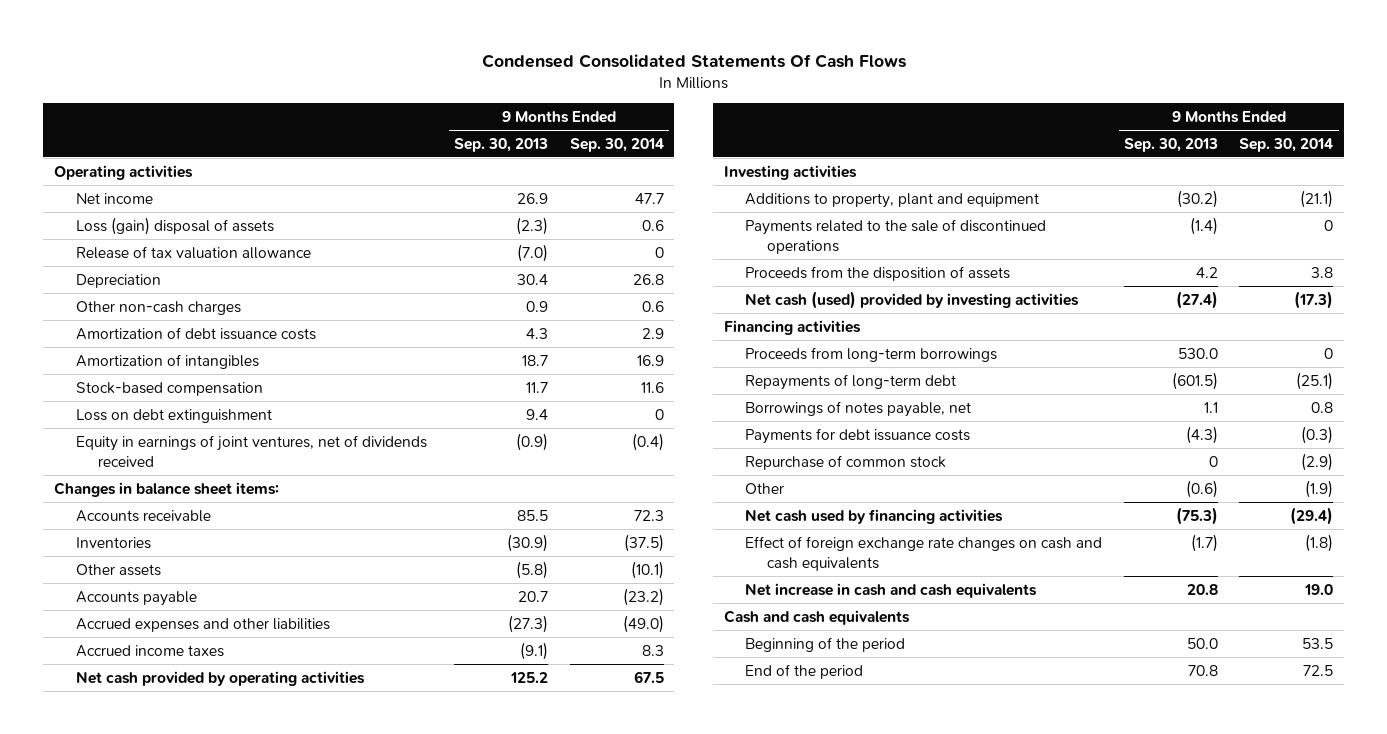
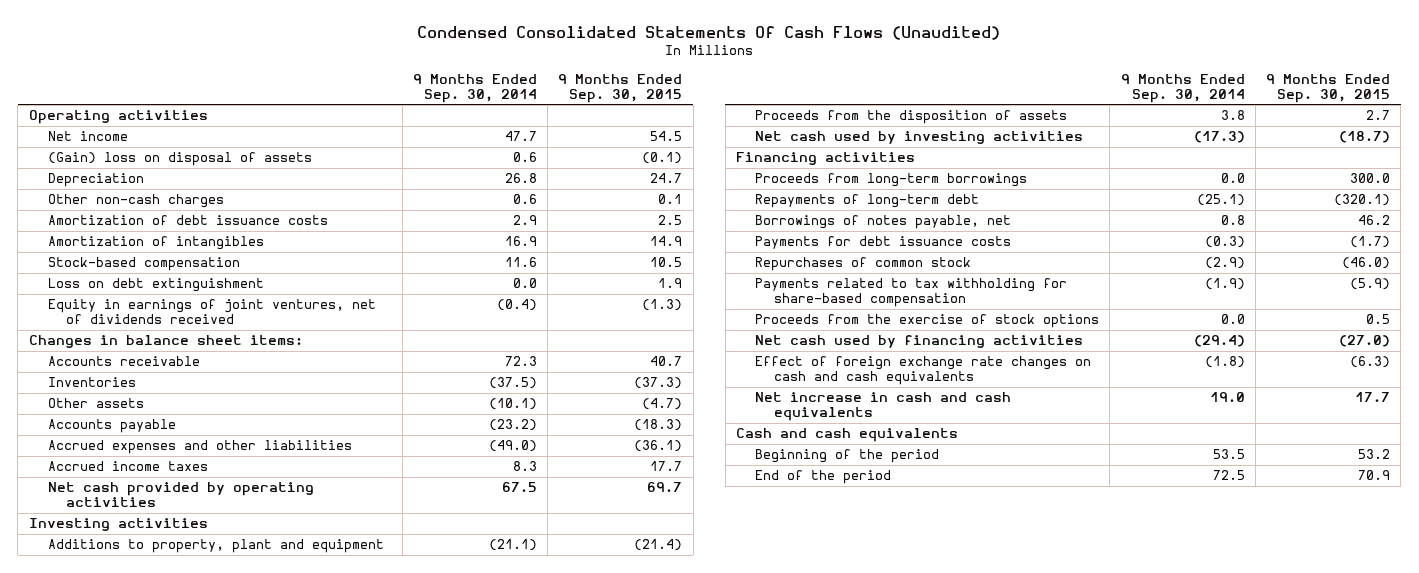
[481,54,906,69] Condensed Consolidated Statements Of Cash Flows -> [417,25,1001,40] Condensed Consolidated Statements Of Cash Flows (Unaudited)
[454,137,549,152] Sep. 30, 2013 -> none
none -> [558,73,683,103] 9 Months Ended Sep. 30, 2015
[75,245,311,259] Release of tax valuation allowance -> none
[75,216,274,235] Loss (gain) disposal of assets -> [47,152,312,167] (Gain) loss on disposal of assets
[654,408,664,420] 0 -> [512,278,537,289] 0.0
[745,218,1047,254] Payments related to the sale of discontinued operations -> none
[745,290,1080,309] Net cash (used) provided by investing activities -> [755,131,1084,145] Net cash used by investing activities
[1324,347,1334,359] 0 -> [1220,173,1245,184] 0.0
[745,482,785,494] Other -> none
[745,454,947,470] Repurchase of common stock -> [755,257,972,272] Repurchases of common stock
none -> [755,278,1068,308] Payments related to tax withholding for share-based compensation
none -> [755,314,1100,329] Proceeds from the exercise of stock options

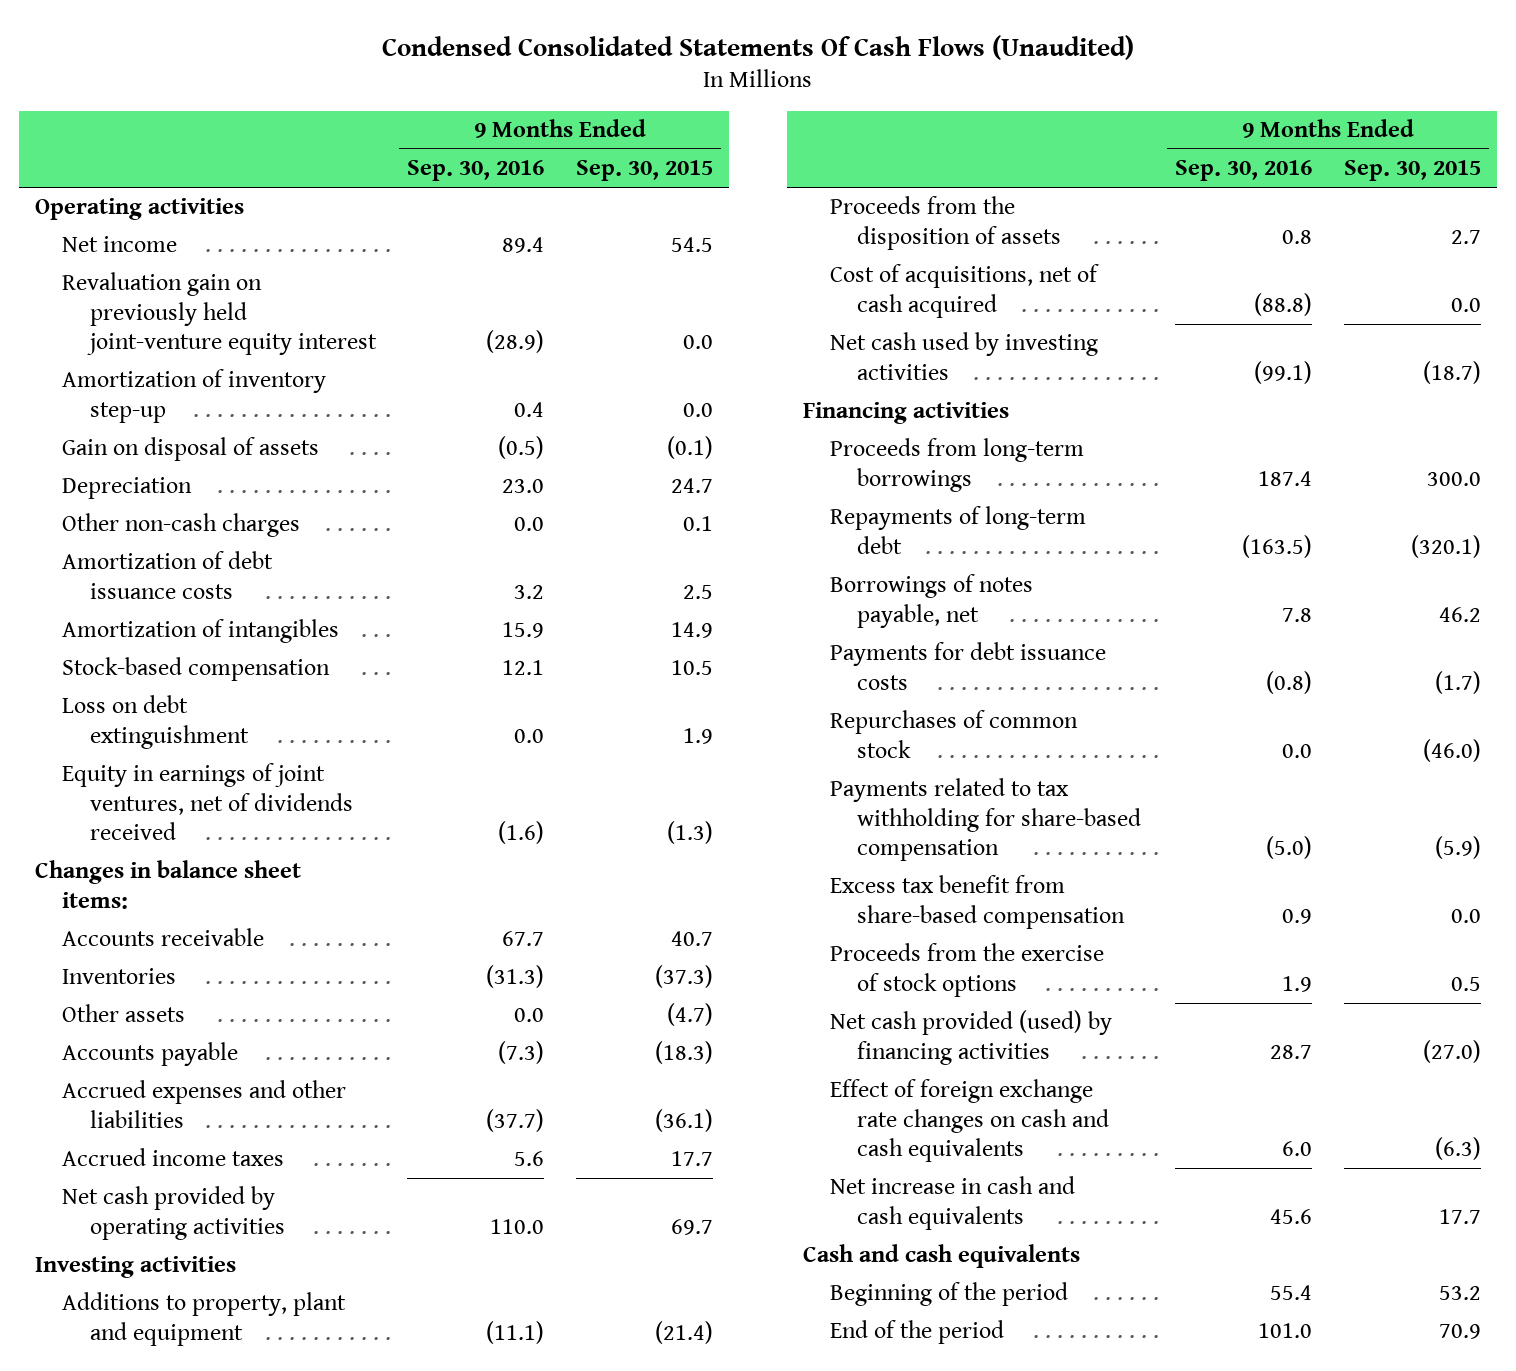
[412,73,537,103] 9 Months Ended Sep. 30, 2014 -> none
none -> [407,160,545,182] Sep. 30, 2016
none -> [62,272,377,355] Revaluation gain on previously held joint-venture equity interest
none -> [62,369,327,423] Amortization of inventory step-up
[47,152,312,167] (Gain) loss on disposal of assets -> [62,437,320,462] Gain on disposal of assets
none -> [830,264,1100,318] Cost of acquisitions, net of cash acquired
none -> [830,875,1126,929] Excess tax benefit from share-based compensation
[755,335,1084,349] Net cash used by financing activities -> [830,1010,1113,1065] Net cash provided (used) by financing activities

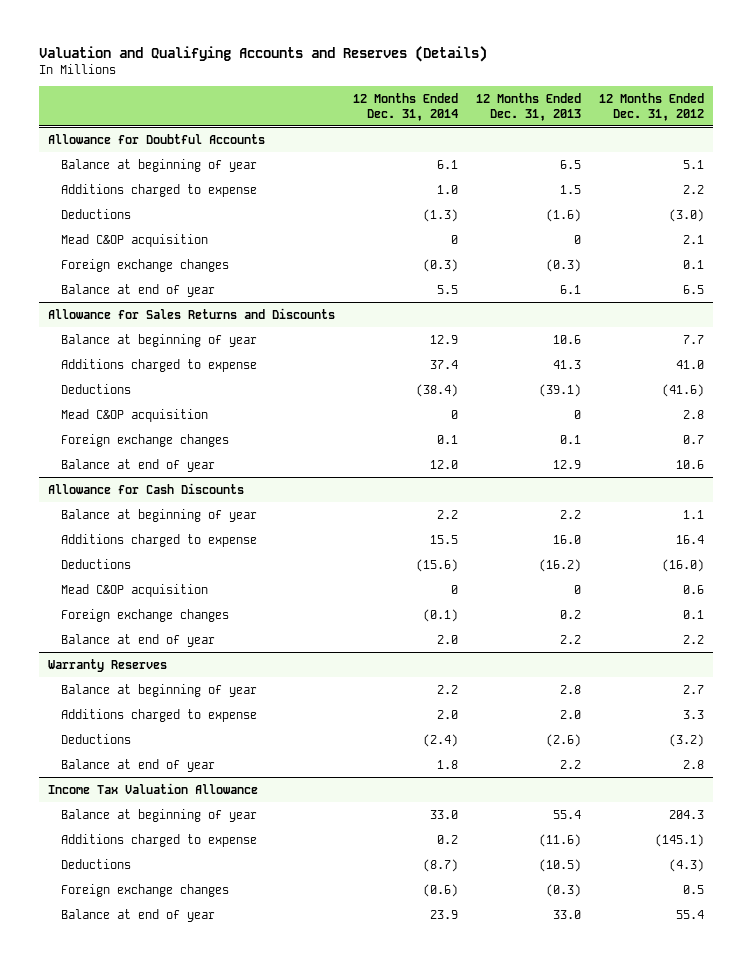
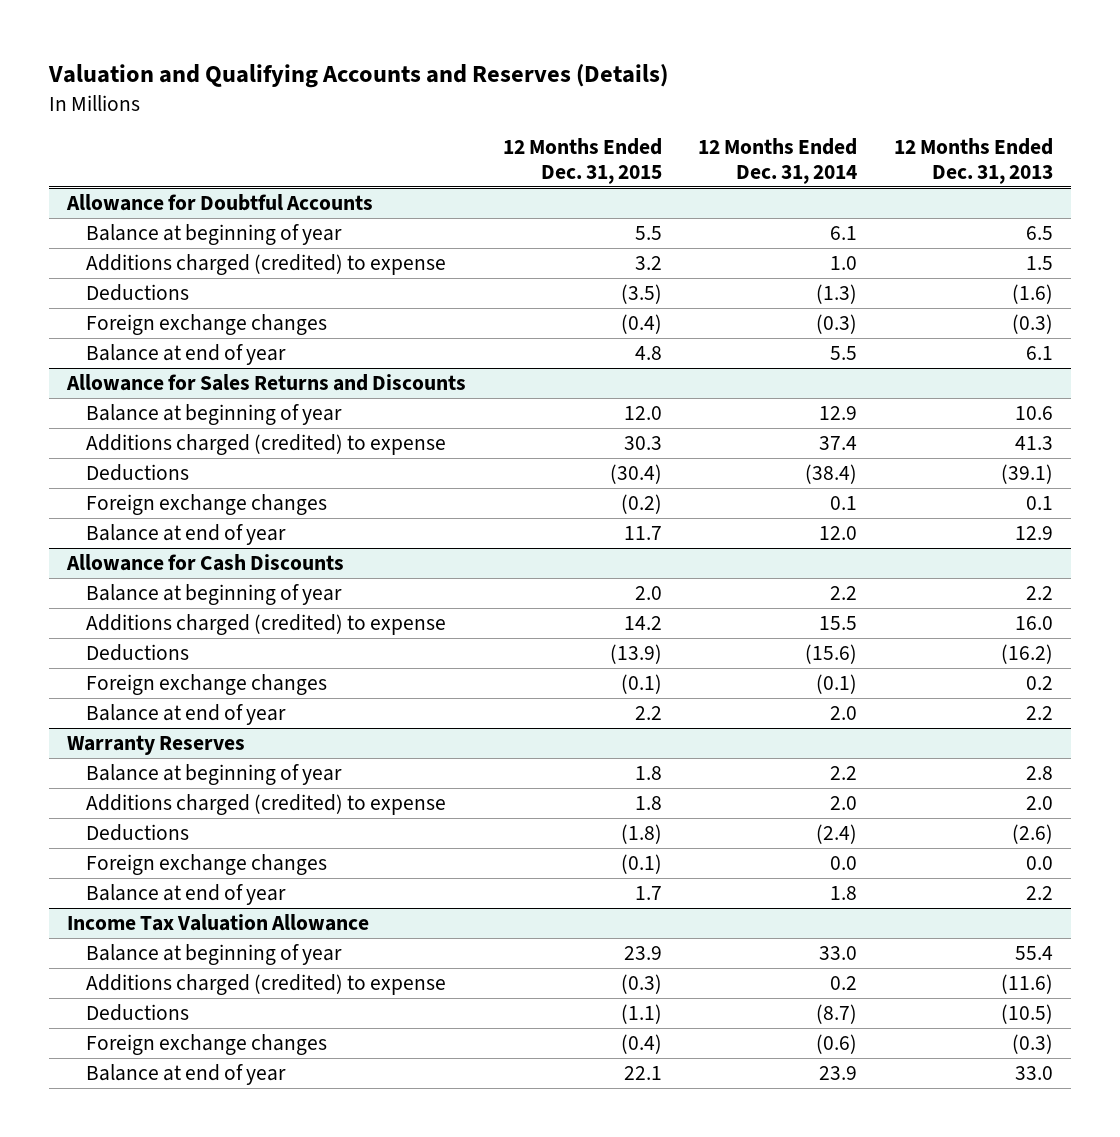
[599,92,705,121] 12 Months Ended Dec. 31, 2012 -> none
none -> [502,138,662,184] 12 Months Ended Dec. 31, 2015
[61,183,258,197] Additions charged to expense -> [85,254,446,276] Additions charged (credited) to expense
[61,233,209,247] Mead C&OP acquisition -> none
[61,358,258,372] Additions charged to expense -> [85,434,446,456] Additions charged (credited) to expense
[61,408,209,422] Mead C&OP acquisition -> none
[61,533,258,547] Additions charged to expense -> [85,614,446,636] Additions charged (credited) to expense
[61,583,209,597] Mead C&OP acquisition -> none
[61,708,258,722] Additions charged to expense -> [85,794,446,816] Additions charged (credited) to expense
none -> [85,854,327,876] Foreign exchange changes
[61,833,258,847] Additions charged to expense -> [85,974,446,996] Additions charged (credited) to expense

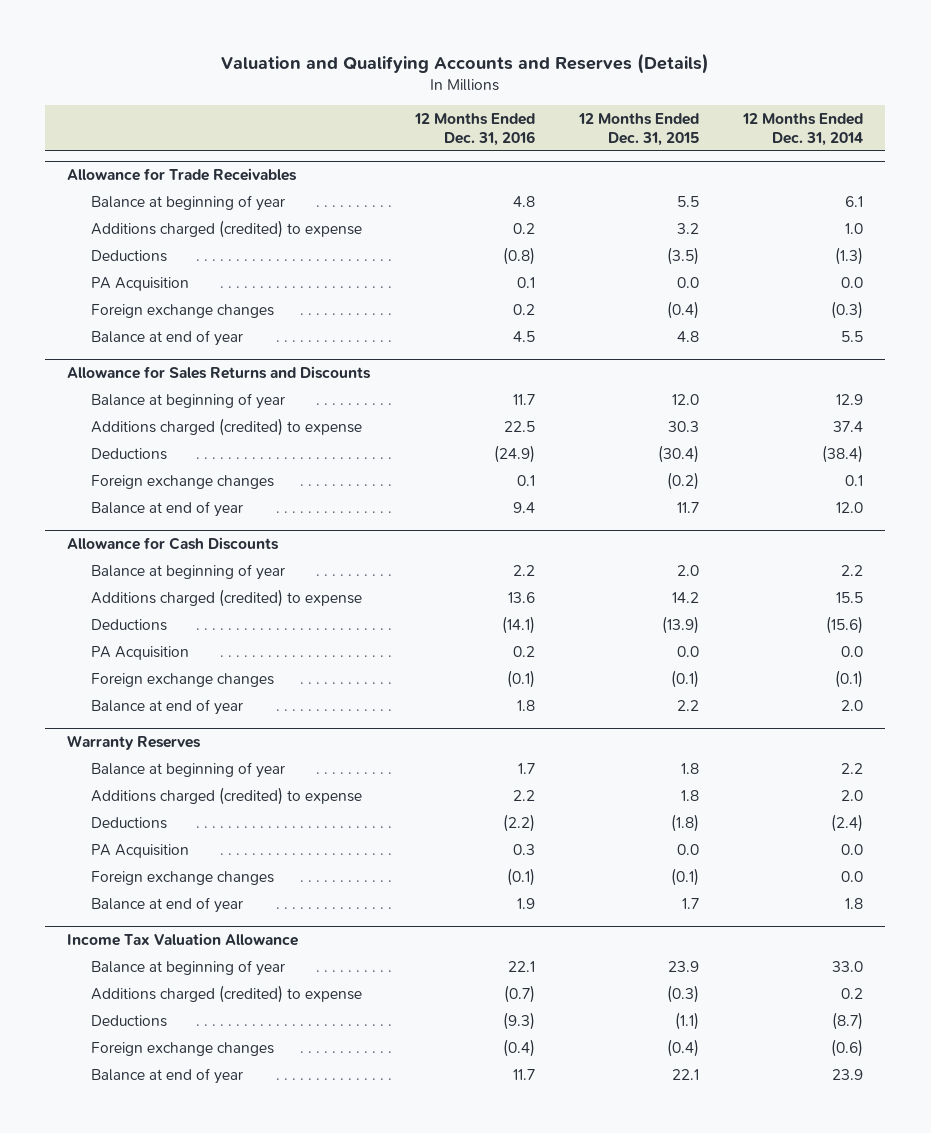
[894,138,1054,184] 12 Months Ended Dec. 31, 2013 -> none
none -> [413,113,535,146] 12 Months Ended Dec. 31, 2016
[66,194,374,212] Allowance for Doubtful Accounts -> [67,167,298,181] Allowance for Trade Receivables
none -> [90,276,189,291] PA Acquisition
none -> [90,645,189,660] PA Acquisition
none -> [90,843,189,858] PA Acquisition

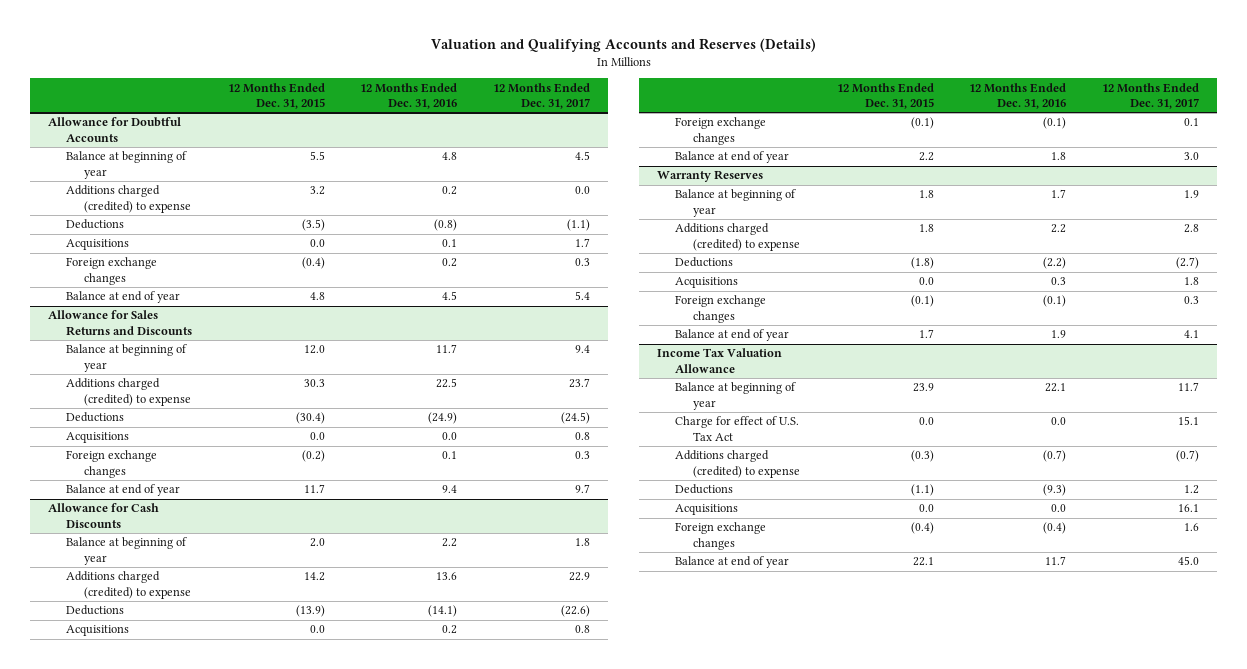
[742,113,864,146] 12 Months Ended Dec. 31, 2014 -> none
none -> [493,82,591,110] 12 Months Ended Dec. 31, 2017
[67,167,298,181] Allowance for Trade Receivables -> none
none -> [47,117,181,142] Allowance for Doubtful Accounts
[90,276,189,291] PA Acquisition -> [66,239,130,251] Acquisitions
none -> [66,432,130,444] Acquisitions
[90,645,189,660] PA Acquisition -> [66,625,130,637] Acquisitions
[90,843,189,858] PA Acquisition -> [675,277,739,289] Acquisitions
none -> [675,416,800,441] Charge for effect of U.S. Tax Act
none -> [675,504,739,516] Acquisitions

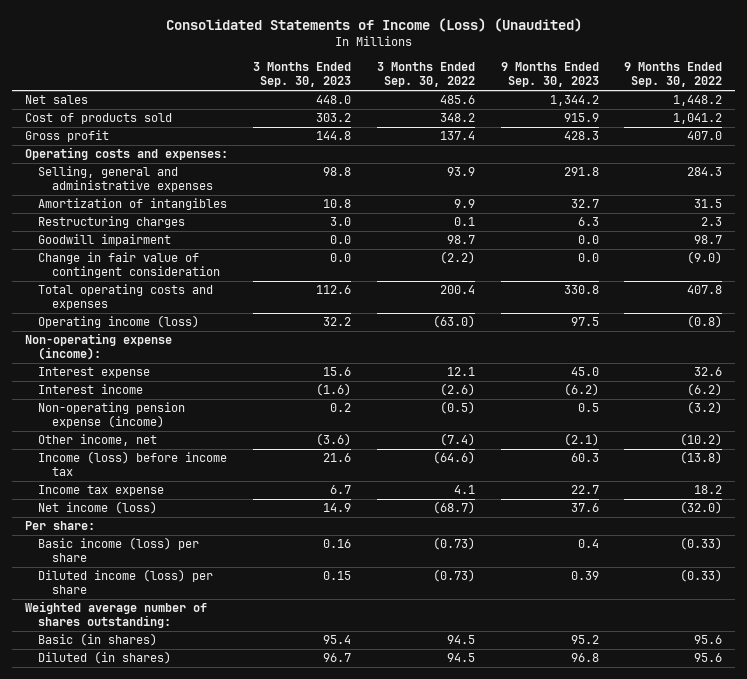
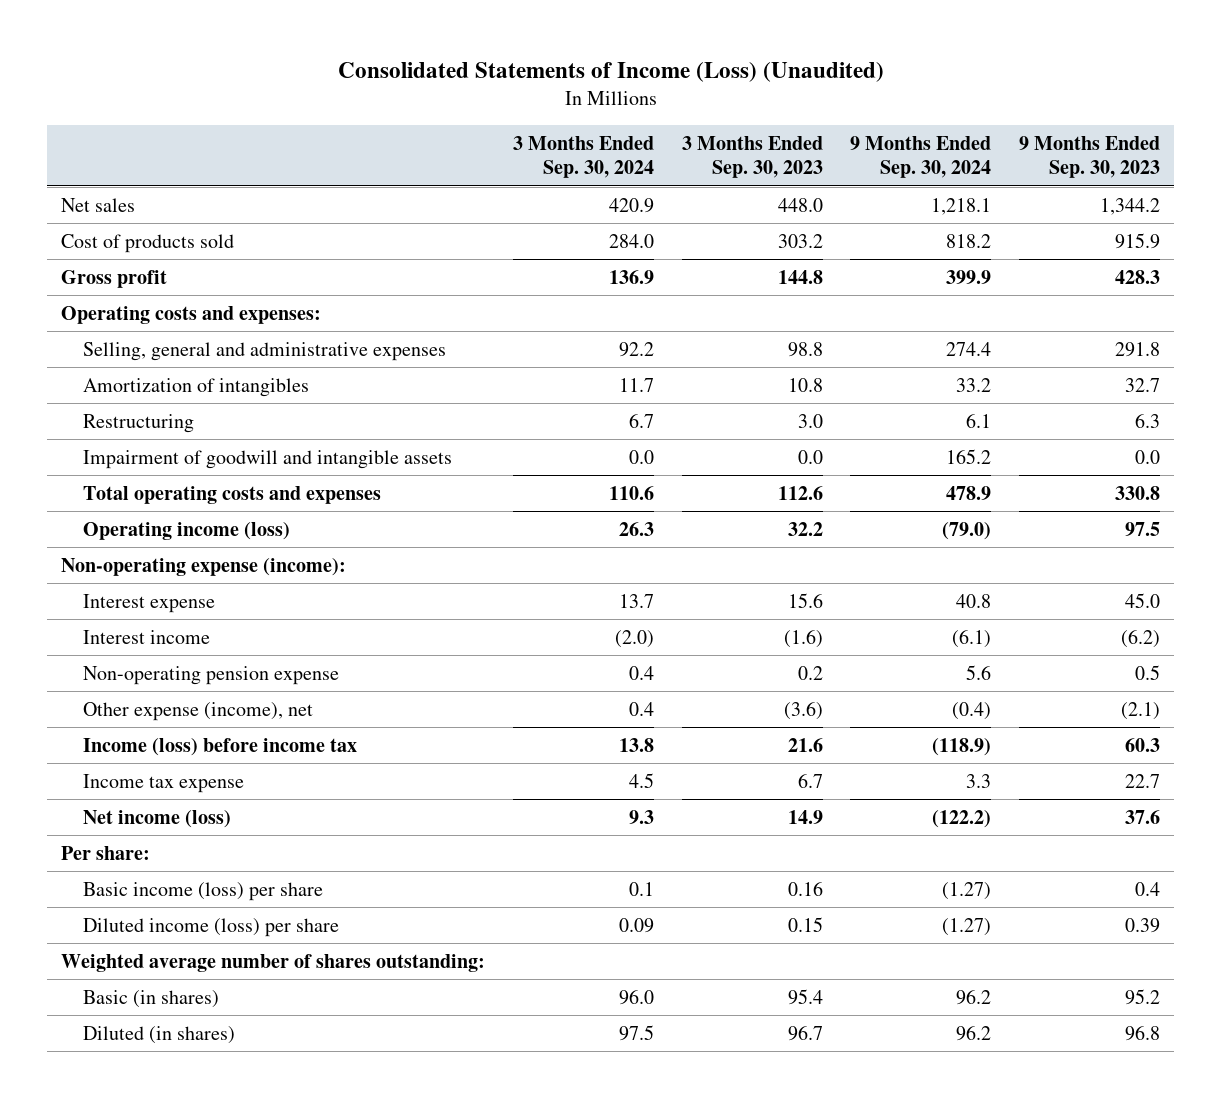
[377,62,476,88] 3 Months Ended Sep. 30, 2022 -> none
[624,62,723,88] 9 Months Ended Sep. 30, 2022 -> none
none -> [512,135,654,178] 3 Months Ended Sep. 30, 2024
none -> [850,135,992,178] 9 Months Ended Sep. 30, 2024
[38,234,172,247] Goodwill impairment -> none
[38,252,220,279] Change in fair value of contingent consideration -> none
[38,216,186,229] Restructuring charges -> [83,413,195,433] Restructuring
none -> [83,449,453,469] Impairment of goodwill and intangible assets
[38,402,186,429] Non-operating pension expense (income) -> [83,665,340,685] Non-operating pension expense
[38,434,158,447] Other income, net -> [83,701,314,721] Other expense (income), net

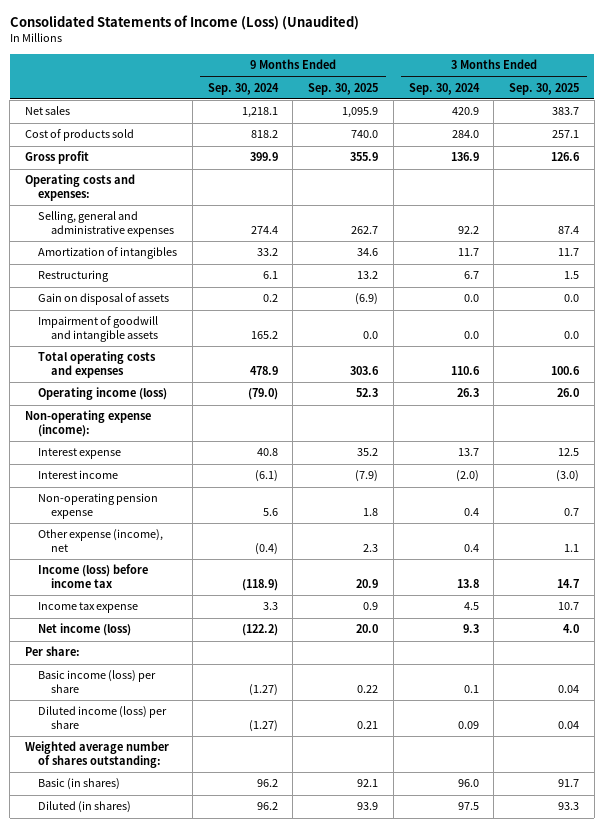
[681,135,823,178] 3 Months Ended Sep. 30, 2023 -> none
[1018,135,1160,178] 9 Months Ended Sep. 30, 2023 -> none
none -> [308,82,379,95] Sep. 30, 2025
none -> [509,82,580,95] Sep. 30, 2025
none -> [38,293,170,306] Gain on disposal of assets

